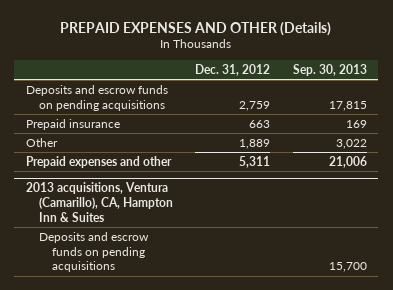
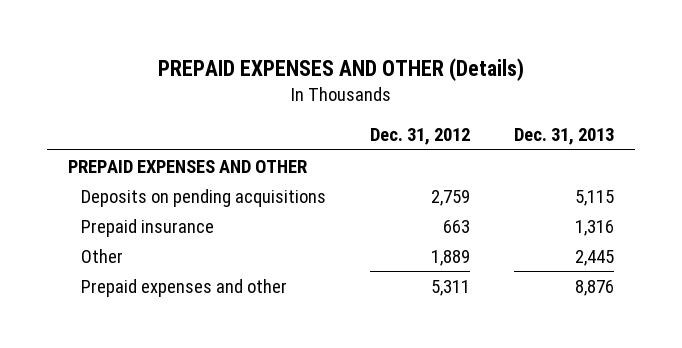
[293,63,368,76] Sep. 30, 2013 -> none
none -> [513,128,614,146] Dec. 31, 2013
none -> [68,159,308,173] PREPAID EXPENSES AND OTHER
[25,84,168,111] Deposits and escrow funds on pending acquisitions -> [81,188,327,207] Deposits on pending acquisitions
[25,182,173,222] 2013 acquisitions, Ventura (Camarillo), CA, Hampton Inn & Suites -> none
[38,231,149,273] Deposits and escrow funds on pending acquisitions -> none

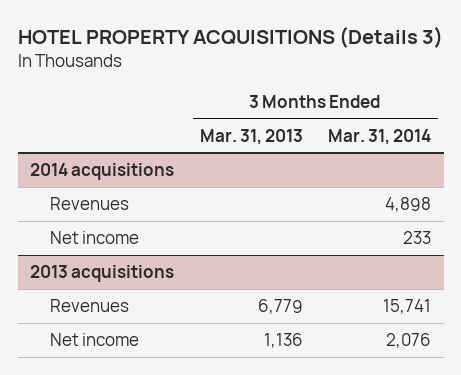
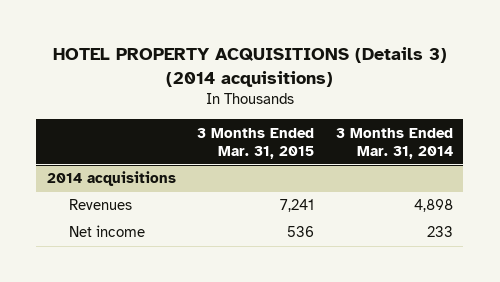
[17,26,443,49] HOTEL PROPERTY ACQUISITIONS (Details 3) -> [52,46,447,87] HOTEL PROPERTY ACQUISITIONS (Details 3) (2014 acquisitions)
[199,128,303,145] Mar. 31, 2013 -> none
none -> [197,127,315,159] 3 Months Ended Mar. 31, 2015
[30,265,175,283] 2013 acquisitions -> none
[49,299,129,313] Revenues -> none
[49,333,139,347] Net income -> none

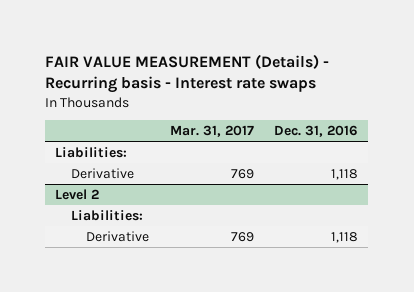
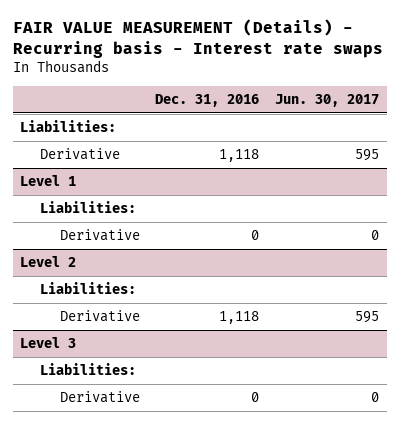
[169,125,254,138] Mar. 31, 2017 -> none
none -> [274,93,379,107] Jun. 30, 2017
none -> [20,175,77,187] Level 1
none -> [40,201,137,214] Liabilities:
none -> [59,229,140,242] Derivative
none -> [20,337,77,349] Level 3
none -> [40,363,137,376] Liabilities:
none -> [59,391,140,404] Derivative

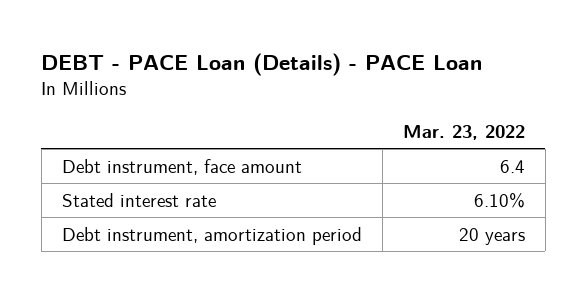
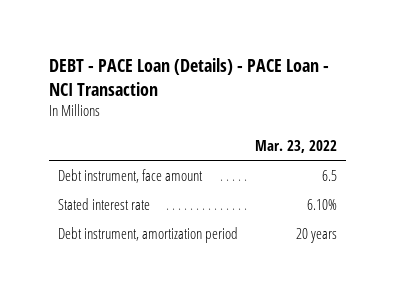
[41,53,483,77] DEBT - PACE Loan (Details) - PACE Loan -> [48,58,329,96] DEBT - PACE Loan (Details) - PACE Loan - NCI Transaction
[499,159,525,173] 6.4 -> [322,169,338,181] 6.5

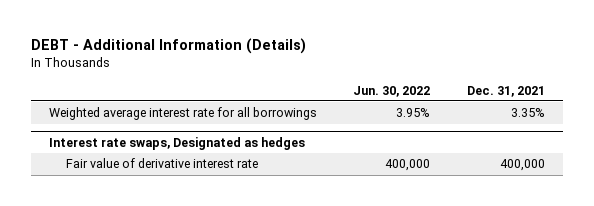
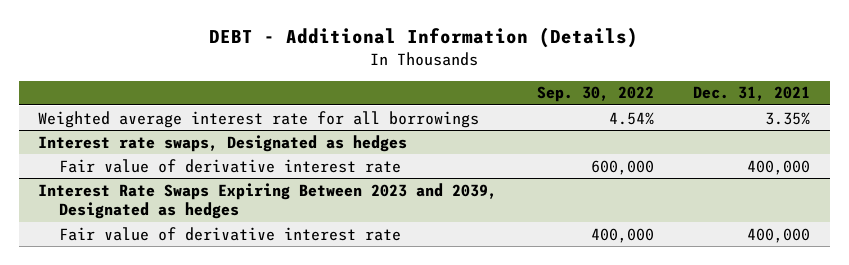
[353,85,431,97] Jun. 30, 2022 -> none
none -> [536,86,654,103] Sep. 30, 2022
none -> [38,182,498,220] Interest Rate Swaps Expiring Between 2023 and 2039, Designated as hedges
none -> [59,226,402,241] Fair value of derivative interest rate

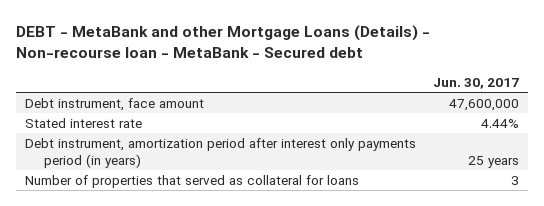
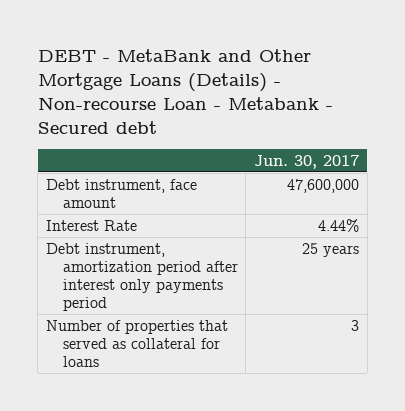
[15,25,430,59] DEBT - MetaBank and other Mortgage Loans (Details) - Non-recourse loan - MetaBank - Secured debt -> [37,48,333,134] DEBT - MetaBank and Other Mortgage Loans (Details) - Non-recourse Loan - Metabank - Secured debt
[24,117,142,128] Stated interest rate -> [46,219,138,231] Interest Rate
[24,137,416,168] Debt instrument, amortization period after interest only payments period (in years) -> [46,242,238,312] Debt instrument, amortization period after interest only payments period

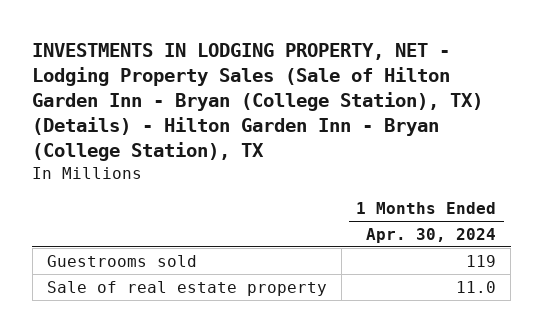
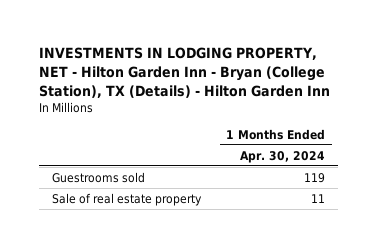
[32,43,484,162] INVESTMENTS IN LODGING PROPERTY, NET - Lodging Property Sales (Sale of Hilton Garden Inn - Bryan (College Station), TX) (Details) - Hilton Garden Inn - Bryan (College Station), TX -> [39,47,331,98] INVESTMENTS IN LODGING PROPERTY, NET - Hilton Garden Inn - Bryan (College Station), TX (Details) - Hilton Garden Inn
[456,280,497,293] 11.0 -> [311,193,326,203] 11

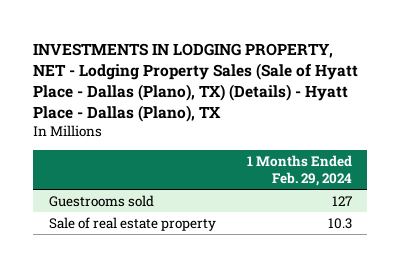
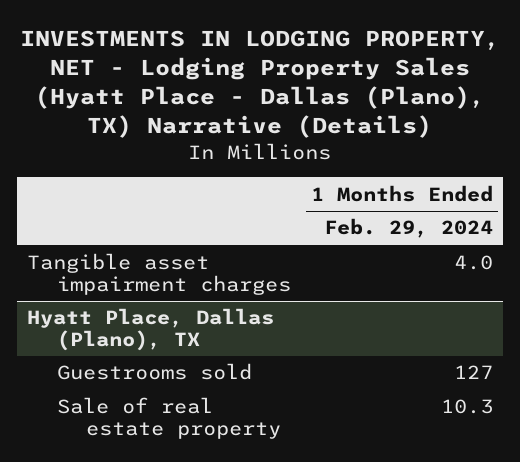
[33,42,359,122] INVESTMENTS IN LODGING PROPERTY, NET - Lodging Property Sales (Sale of Hyatt Place - Dallas (Plano), TX) (Details) - Hyatt Place - Dallas (Plano), TX -> [19,29,500,139] INVESTMENTS IN LODGING PROPERTY, NET - Lodging Property Sales (Hyatt Place - Dallas (Plano), TX) Narrative (Details)
none -> [26,253,291,296] Tangible asset impairment charges
none -> [26,308,274,352] Hyatt Place, Dallas (Plano), TX

